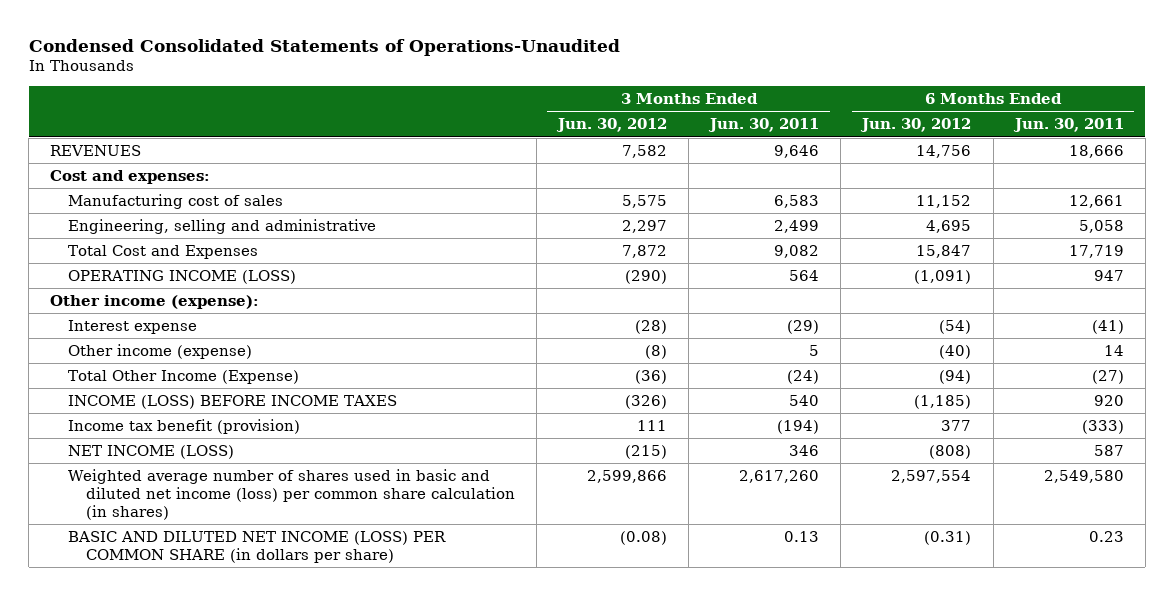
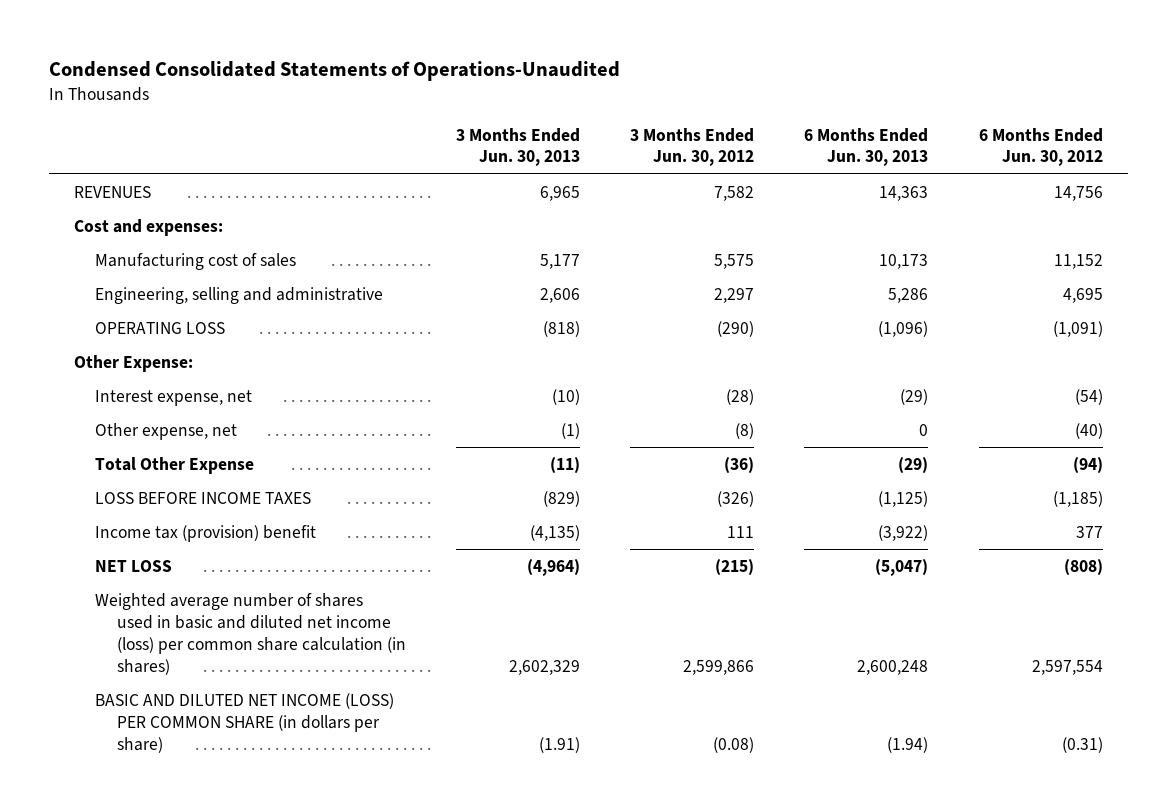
[708,118,820,133] Jun. 30, 2011 -> none
[1012,118,1124,133] Jun. 30, 2011 -> none
none -> [455,127,580,167] 3 Months Ended Jun. 30, 2013
none -> [804,127,929,167] 6 Months Ended Jun. 30, 2013
[68,244,259,259] Total Cost and Expenses -> none
[68,269,297,284] OPERATING INCOME (LOSS) -> [95,321,226,334] OPERATING LOSS
[50,294,260,309] Other income (expense): -> [73,354,193,372] Other Expense:
[68,319,198,334] Interest expense -> [95,389,253,406] Interest expense, net
[68,343,253,359] Other income (expense) -> [95,422,238,440] Other expense, net
[68,369,300,384] Total Other Income (Expense) -> [95,456,255,474] Total Other Expense
[68,394,398,409] INCOME (LOSS) BEFORE INCOME TAXES -> [95,491,312,504] LOSS BEFORE INCOME TAXES
[68,418,301,434] Income tax benefit (provision) -> [95,524,317,542] Income tax (provision) benefit
[68,444,235,459] NET INCOME (LOSS) -> [95,559,173,572] NET LOSS

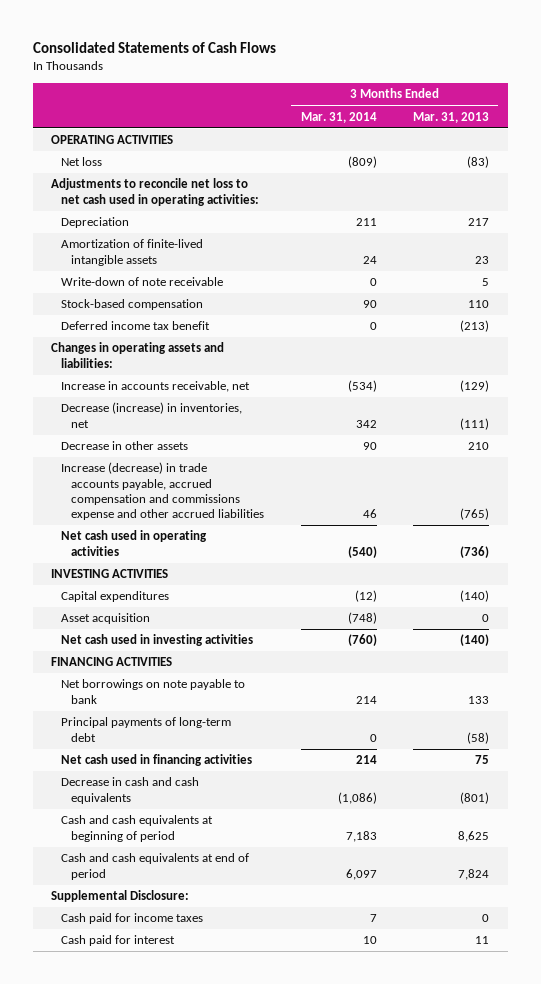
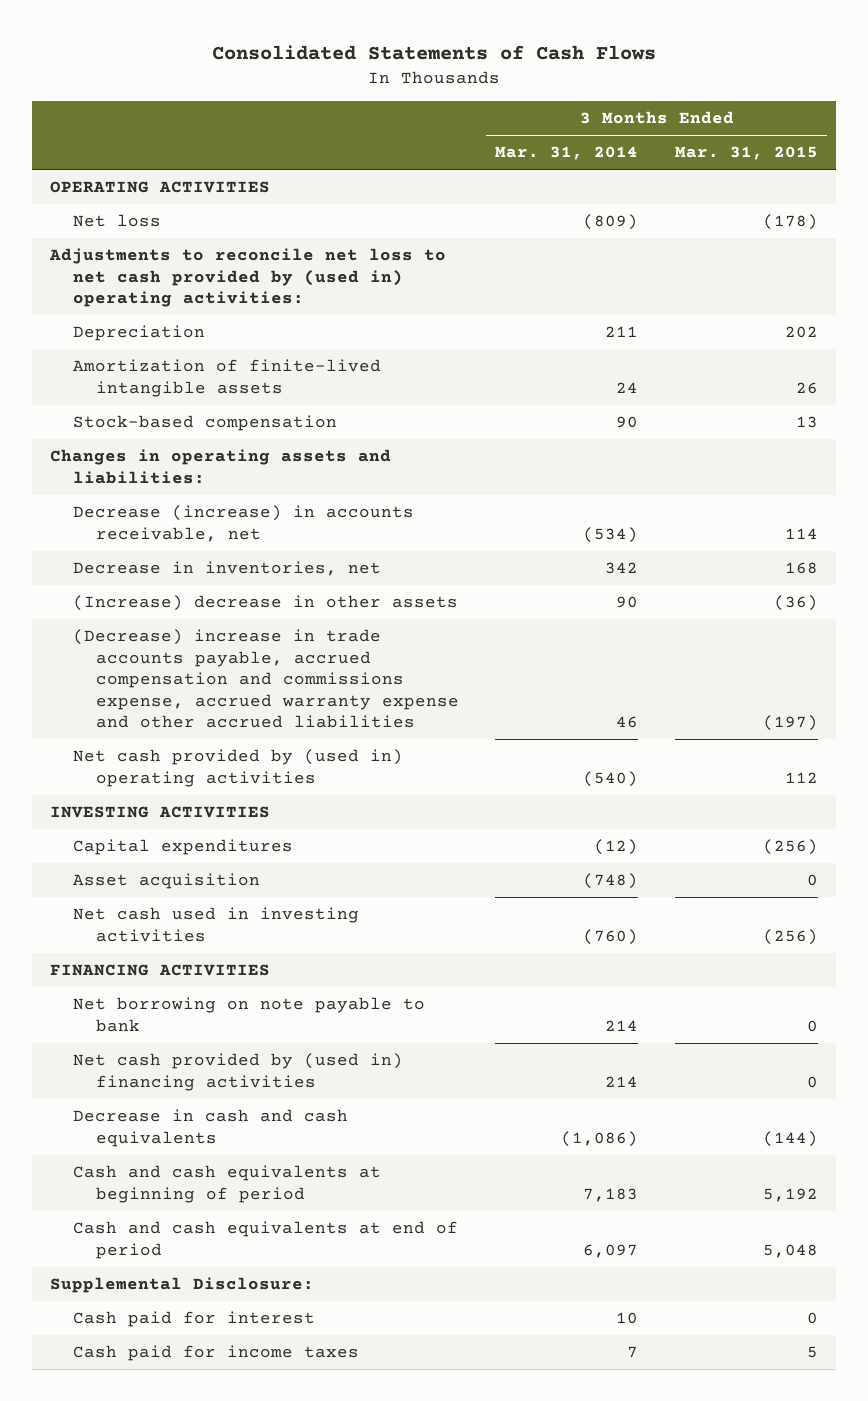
[413,111,490,123] Mar. 31, 2013 -> none
none -> [674,146,818,161] Mar. 31, 2015
[51,178,260,206] Adjustments to reconcile net loss to net cash used in operating activities: -> [49,248,447,308] Adjustments to reconcile net loss to net cash provided by (used in) operating activities:
[61,277,224,287] Write-down of note receivable -> none
[61,321,211,331] Deferred income tax benefit -> none
[61,381,251,393] Increase in accounts receivable, net -> [72,505,414,542] Decrease (increase) in accounts receivable, net
[61,402,243,428] Decrease (increase) in inventories, net -> [72,561,381,577] Decrease in inventories, net
[61,441,189,451] Decrease in other assets -> [72,595,458,612] (Increase) decrease in other assets
[61,462,264,520] Increase (decrease) in trade accounts payable, accrued compensation and commissions expense and other accrued liabilities -> [72,629,459,729] (Decrease) increase in trade accounts payable, accrued compensation and commissions expense, accrued warranty expense and other accrued liabilities
[61,530,208,556] Net cash used in operating activities -> [72,749,403,787] Net cash provided by (used in) operating activities
[61,717,232,742] Principal payments of long-term debt -> none
[61,679,246,704] Net borrowings on note payable to bank -> [72,997,425,1032] Net borrowing on note payable to bank
[61,754,253,767] Net cash used in financing activities -> [72,1053,403,1091] Net cash provided by (used in) financing activities
[61,913,204,925] Cash paid for income taxes -> [72,1345,359,1362] Cash paid for income taxes

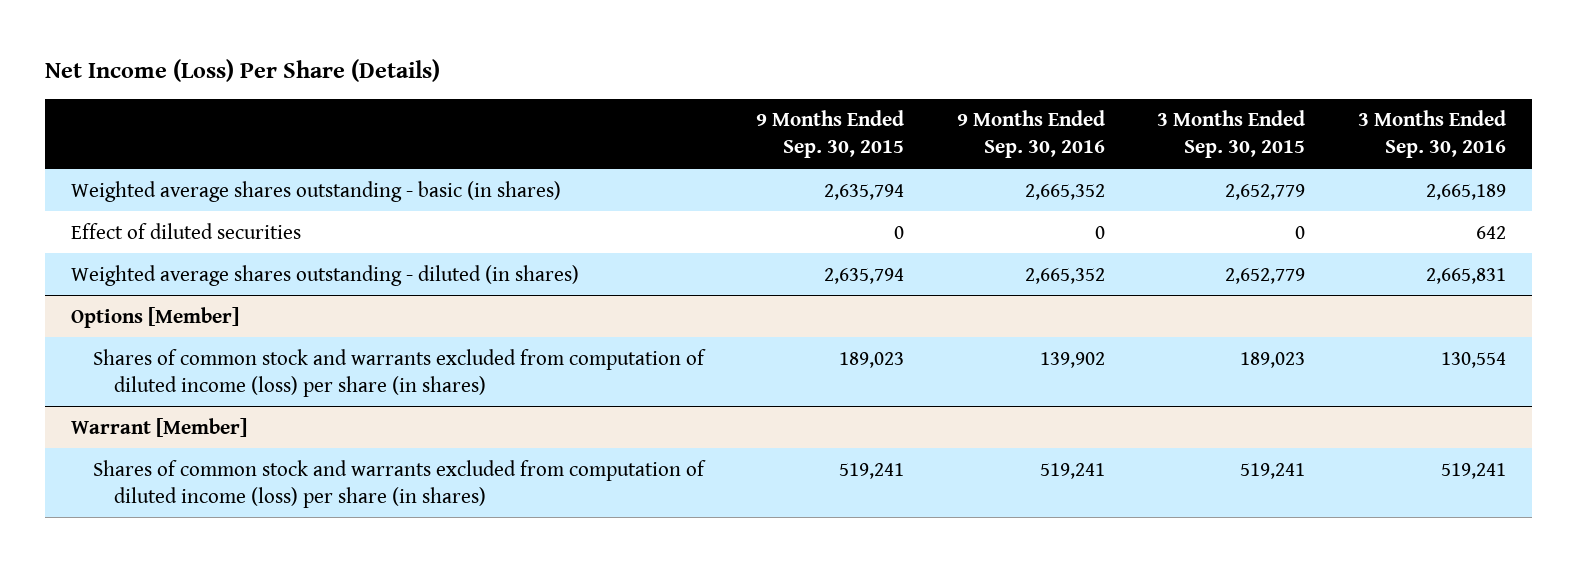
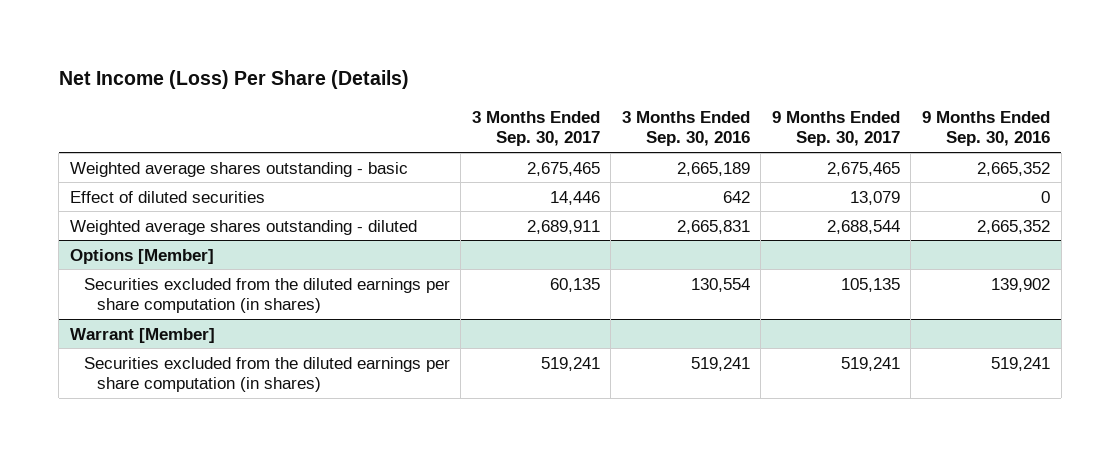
[756,110,905,159] 9 Months Ended Sep. 30, 2015 -> none
[1157,110,1306,159] 3 Months Ended Sep. 30, 2015 -> none
none -> [471,110,600,147] 3 Months Ended Sep. 30, 2017
none -> [771,110,900,147] 9 Months Ended Sep. 30, 2017
[71,180,562,202] Weighted average shares outstanding - basic (in shares) -> [69,161,408,177] Weighted average shares outstanding - basic
[71,264,580,286] Weighted average shares outstanding - diluted (in shares) -> [69,219,417,235] Weighted average shares outstanding - diluted
[92,348,706,397] Shares of common stock and warrants excluded from computation of diluted income (loss) per share (in shares) -> [83,277,450,314] Securities excluded from the diluted earnings per share computation (in shares)
[92,459,706,508] Shares of common stock and warrants excluded from computation of diluted income (loss) per share (in shares) -> [83,356,450,393] Securities excluded from the diluted earnings per share computation (in shares)

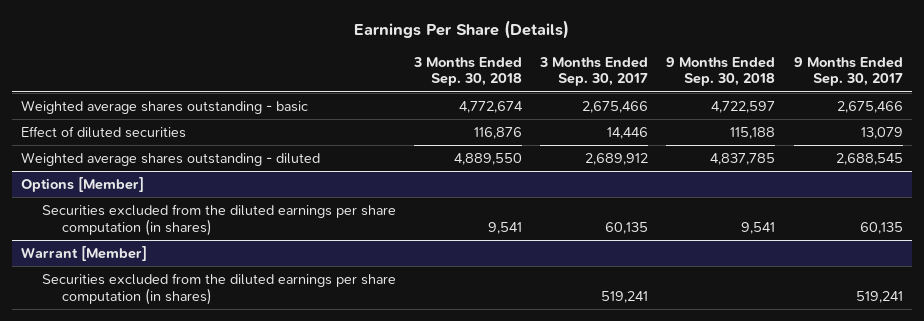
[58,70,409,90] Net Income (Loss) Per Share (Details) -> [353,19,569,39] Earnings Per Share (Details)
[621,110,750,147] 3 Months Ended Sep. 30, 2016 -> none
[921,110,1050,147] 9 Months Ended Sep. 30, 2016 -> none
none -> [412,56,522,87] 3 Months Ended Sep. 30, 2018
none -> [666,56,776,87] 9 Months Ended Sep. 30, 2018
[526,161,600,176] 2,675,465 -> [582,100,649,113] 2,675,466
[826,161,900,176] 2,675,465 -> [836,100,903,113] 2,675,466
[526,219,600,234] 2,689,911 -> [585,152,649,165] 2,689,912
[826,219,900,234] 2,688,544 -> [835,152,903,165] 2,688,545
[840,277,900,292] 105,135 -> [859,221,903,234] 60,135

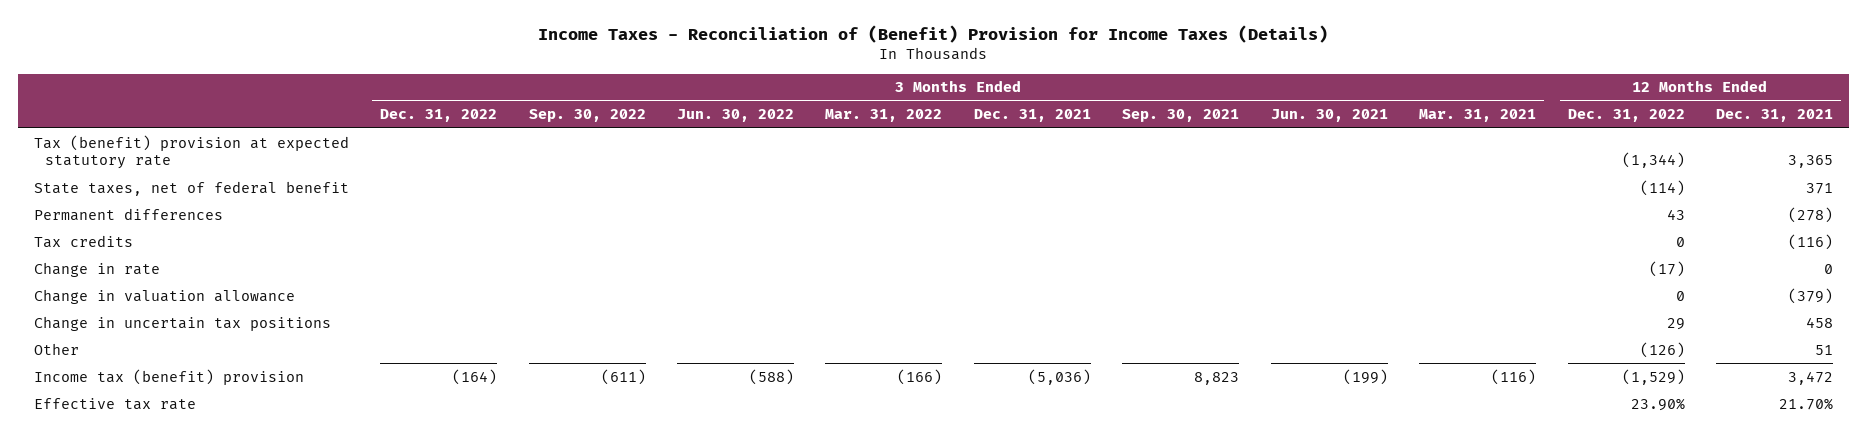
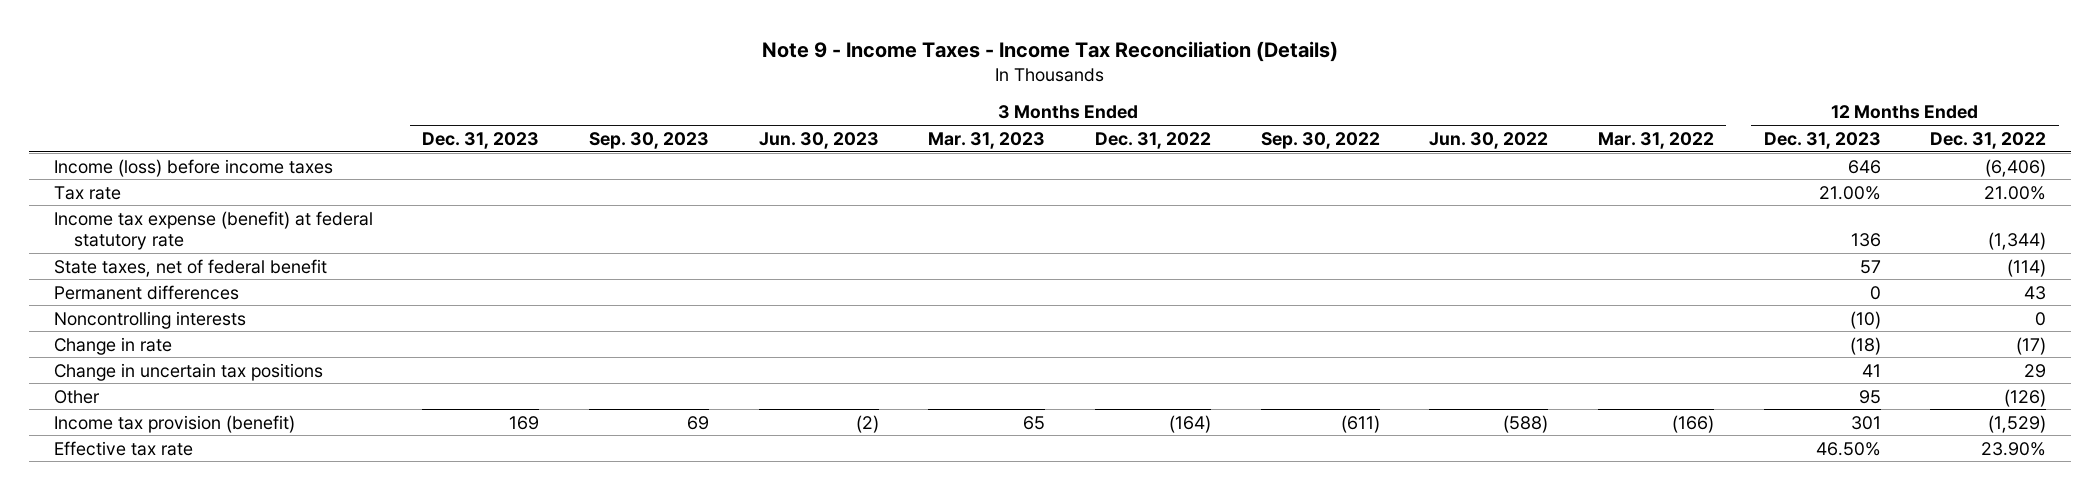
[538,25,1329,44] Income Taxes - Reconciliation of (Benefit) Provision for Income Taxes (Details) -> [761,40,1338,62] Note 9 - Income Taxes - Income Tax Reconciliation (Details)
[973,109,1091,123] Dec. 31, 2021 -> none
[1122,109,1240,123] Sep. 30, 2021 -> none
[1270,109,1388,123] Jun. 30, 2021 -> none
[1419,109,1537,123] Mar. 31, 2021 -> none
[1716,109,1834,123] Dec. 31, 2021 -> none
none -> [422,131,540,149] Dec. 31, 2023
none -> [588,131,709,149] Sep. 30, 2023
none -> [758,131,879,149] Jun. 30, 2023
none -> [928,131,1046,149] Mar. 31, 2023
none -> [1763,131,1881,149] Dec. 31, 2023
none -> [53,158,333,177] Income (loss) before income taxes
none -> [53,185,121,200] Tax rate
[33,134,349,170] Tax (benefit) provision at expected statutory rate -> [53,210,373,251] Income tax expense (benefit) at federal statutory rate
[33,234,133,248] Tax credits -> none
none -> [53,310,246,329] Noncontrolling interests
[33,288,295,304] Change in valuation allowance -> none
[33,368,304,385] Income tax (benefit) provision -> [53,414,295,433] Income tax provision (benefit)

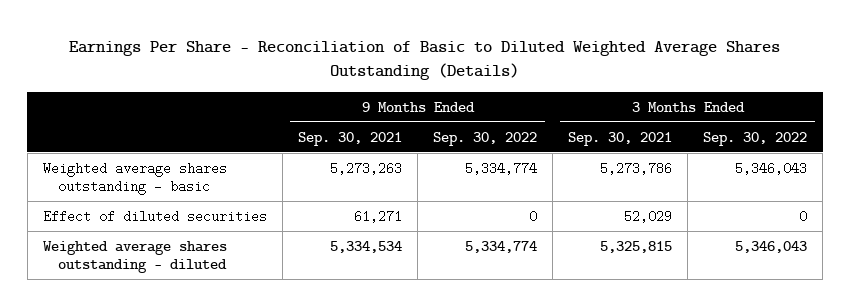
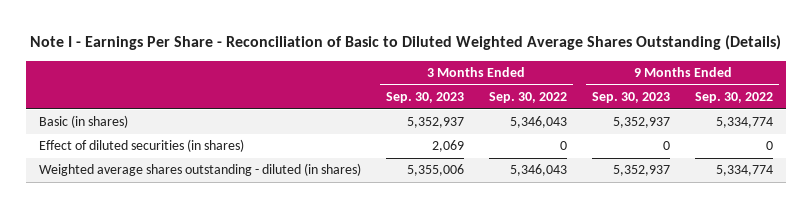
[69,40,781,81] Earnings Per Share - Reconciliation of Basic to Diluted Weighted Average Shares Outstanding (Details) -> [30,35,782,51] Note I - Earnings Per Share - Reconciliation of Basic to Diluted Weighted Average Shares Outstanding (Details)
[297,131,402,146] Sep. 30, 2021 -> none
[568,131,673,146] Sep. 30, 2021 -> none
none -> [385,91,464,103] Sep. 30, 2023
none -> [592,91,671,103] Sep. 30, 2023
[42,161,227,196] Weighted average shares outstanding - basic -> [38,115,128,129] Basic (in shares)
[42,209,267,223] Effect of diluted securities -> [38,139,244,153] Effect of diluted securities (in shares)
[42,240,228,274] Weighted average shares outstanding - diluted -> [38,163,361,177] Weighted average shares outstanding - diluted (in shares)

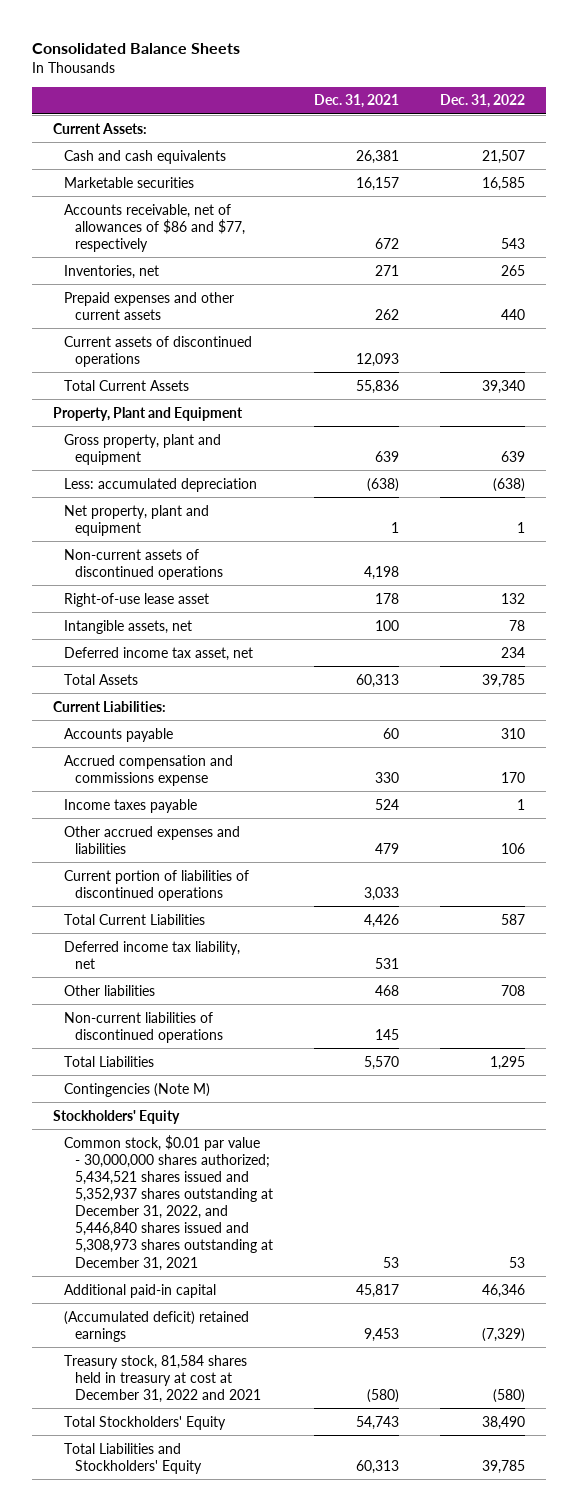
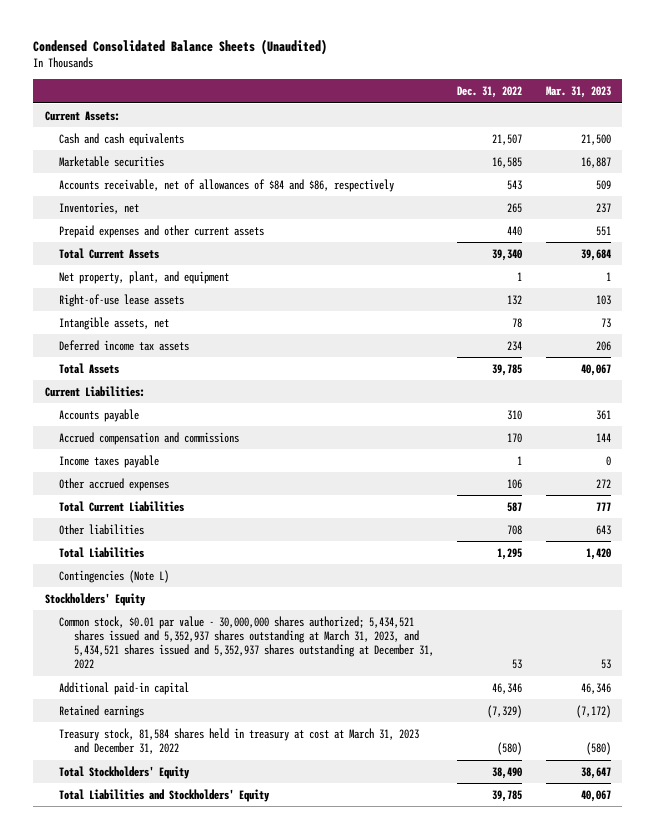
[31,42,240,54] Consolidated Balance Sheets -> [32,39,327,56] Condensed Consolidated Balance Sheets (Unaudited)
[314,94,400,109] Dec. 31, 2021 -> none
none -> [545,85,611,98] Mar. 31, 2023
[63,203,245,252] Accounts receivable, net of allowances of $86 and $77, respectively -> [59,178,395,192] Accounts receivable, net of allowances of $84 and $86, respectively
[63,335,252,367] Current assets of discontinued operations -> none
[52,406,243,421] Property, Plant and Equipment -> none
[63,433,221,465] Gross property, plant and equipment -> none
[63,477,257,492] Less: accumulated depreciation -> none
[63,548,223,580] Non-current assets of discontinued operations -> none
[63,504,209,536] Net property, plant and equipment -> [59,270,230,284] Net property, plant, and equipment
[63,592,209,607] Right-of-use lease asset -> [59,293,185,307] Right-of-use lease assets
[63,646,253,661] Deferred income tax asset, net -> [59,339,190,351] Deferred income tax assets
[63,754,233,786] Accrued compensation and commissions expense -> [59,431,240,445] Accrued compensation and commissions
[63,869,249,901] Current portion of liabilities of discontinued operations -> none
[63,825,240,854] Other accrued expenses and liabilities -> [59,477,170,491] Other accrued expenses
[63,940,240,969] Deferred income tax liability, net -> none
[63,1011,223,1043] Non-current liabilities of discontinued operations -> none
[63,1082,210,1097] Contingencies (Note M) -> [59,569,170,583] Contingencies (Note L)
[63,1134,273,1271] Common stock, $0.01 par value - 30,000,000 shares authorized; 5,434,521 shares issued and 5,352,937 shares outstanding at December 31, 2022, and 5,446,840 shares issued and 5,308,973 shares outstanding at December 31, 2021 -> [59,615,435,670] Common stock, $0.01 par value - 30,000,000 shares authorized; 5,434,521 shares issued and 5,352,937 shares outstanding at March 31, 2023, and 5,434,521 shares issued and 5,352,937 shares outstanding at December 31, 2022
[63,1310,249,1342] (Accumulated deficit) retained earnings -> [59,704,145,718] Retained earnings
[63,1354,261,1403] Treasury stock, 81,584 shares held in treasury at cost at December 31, 2022 and 2021 -> [59,727,420,754] Treasury stock, 81,584 shares held in treasury at cost at March 31, 2023 and December 31, 2022

